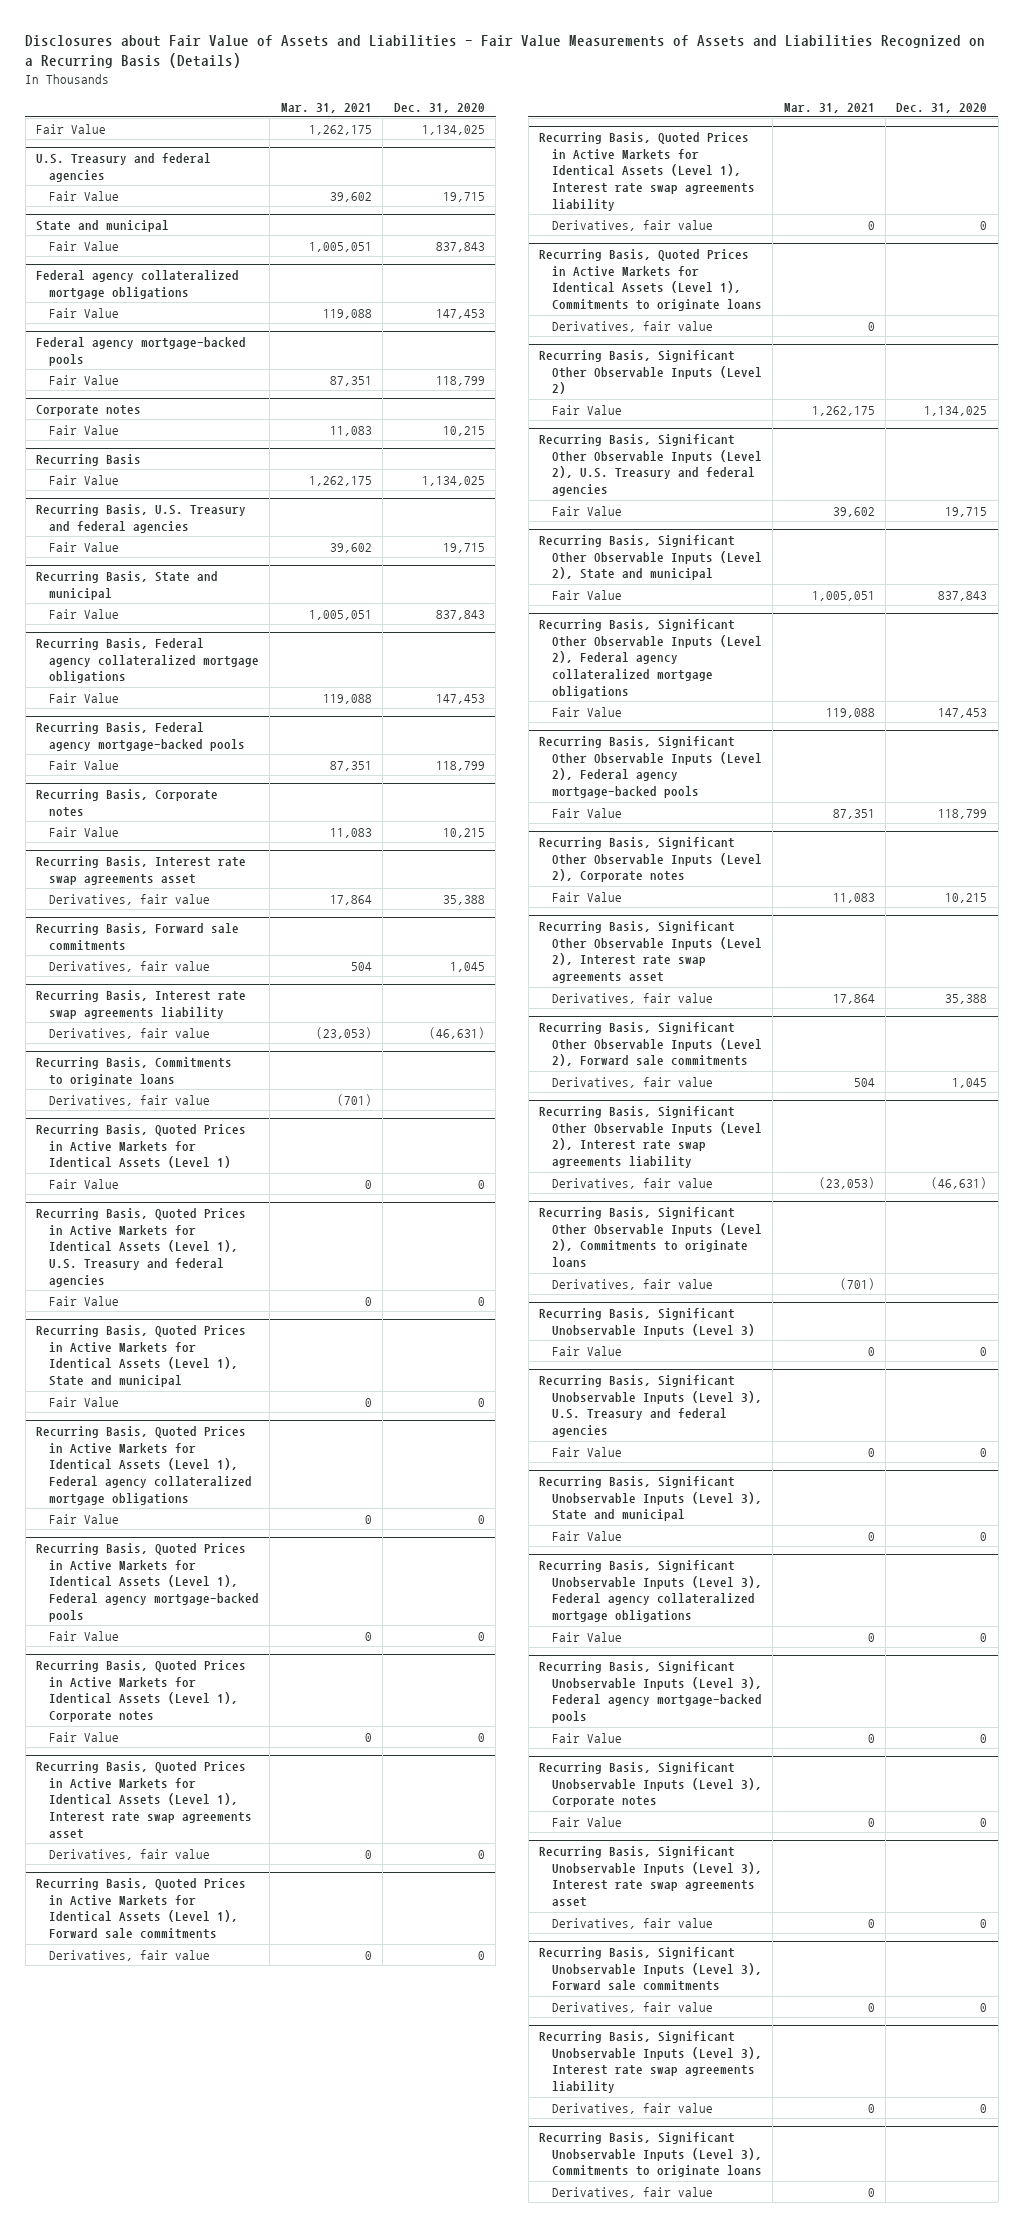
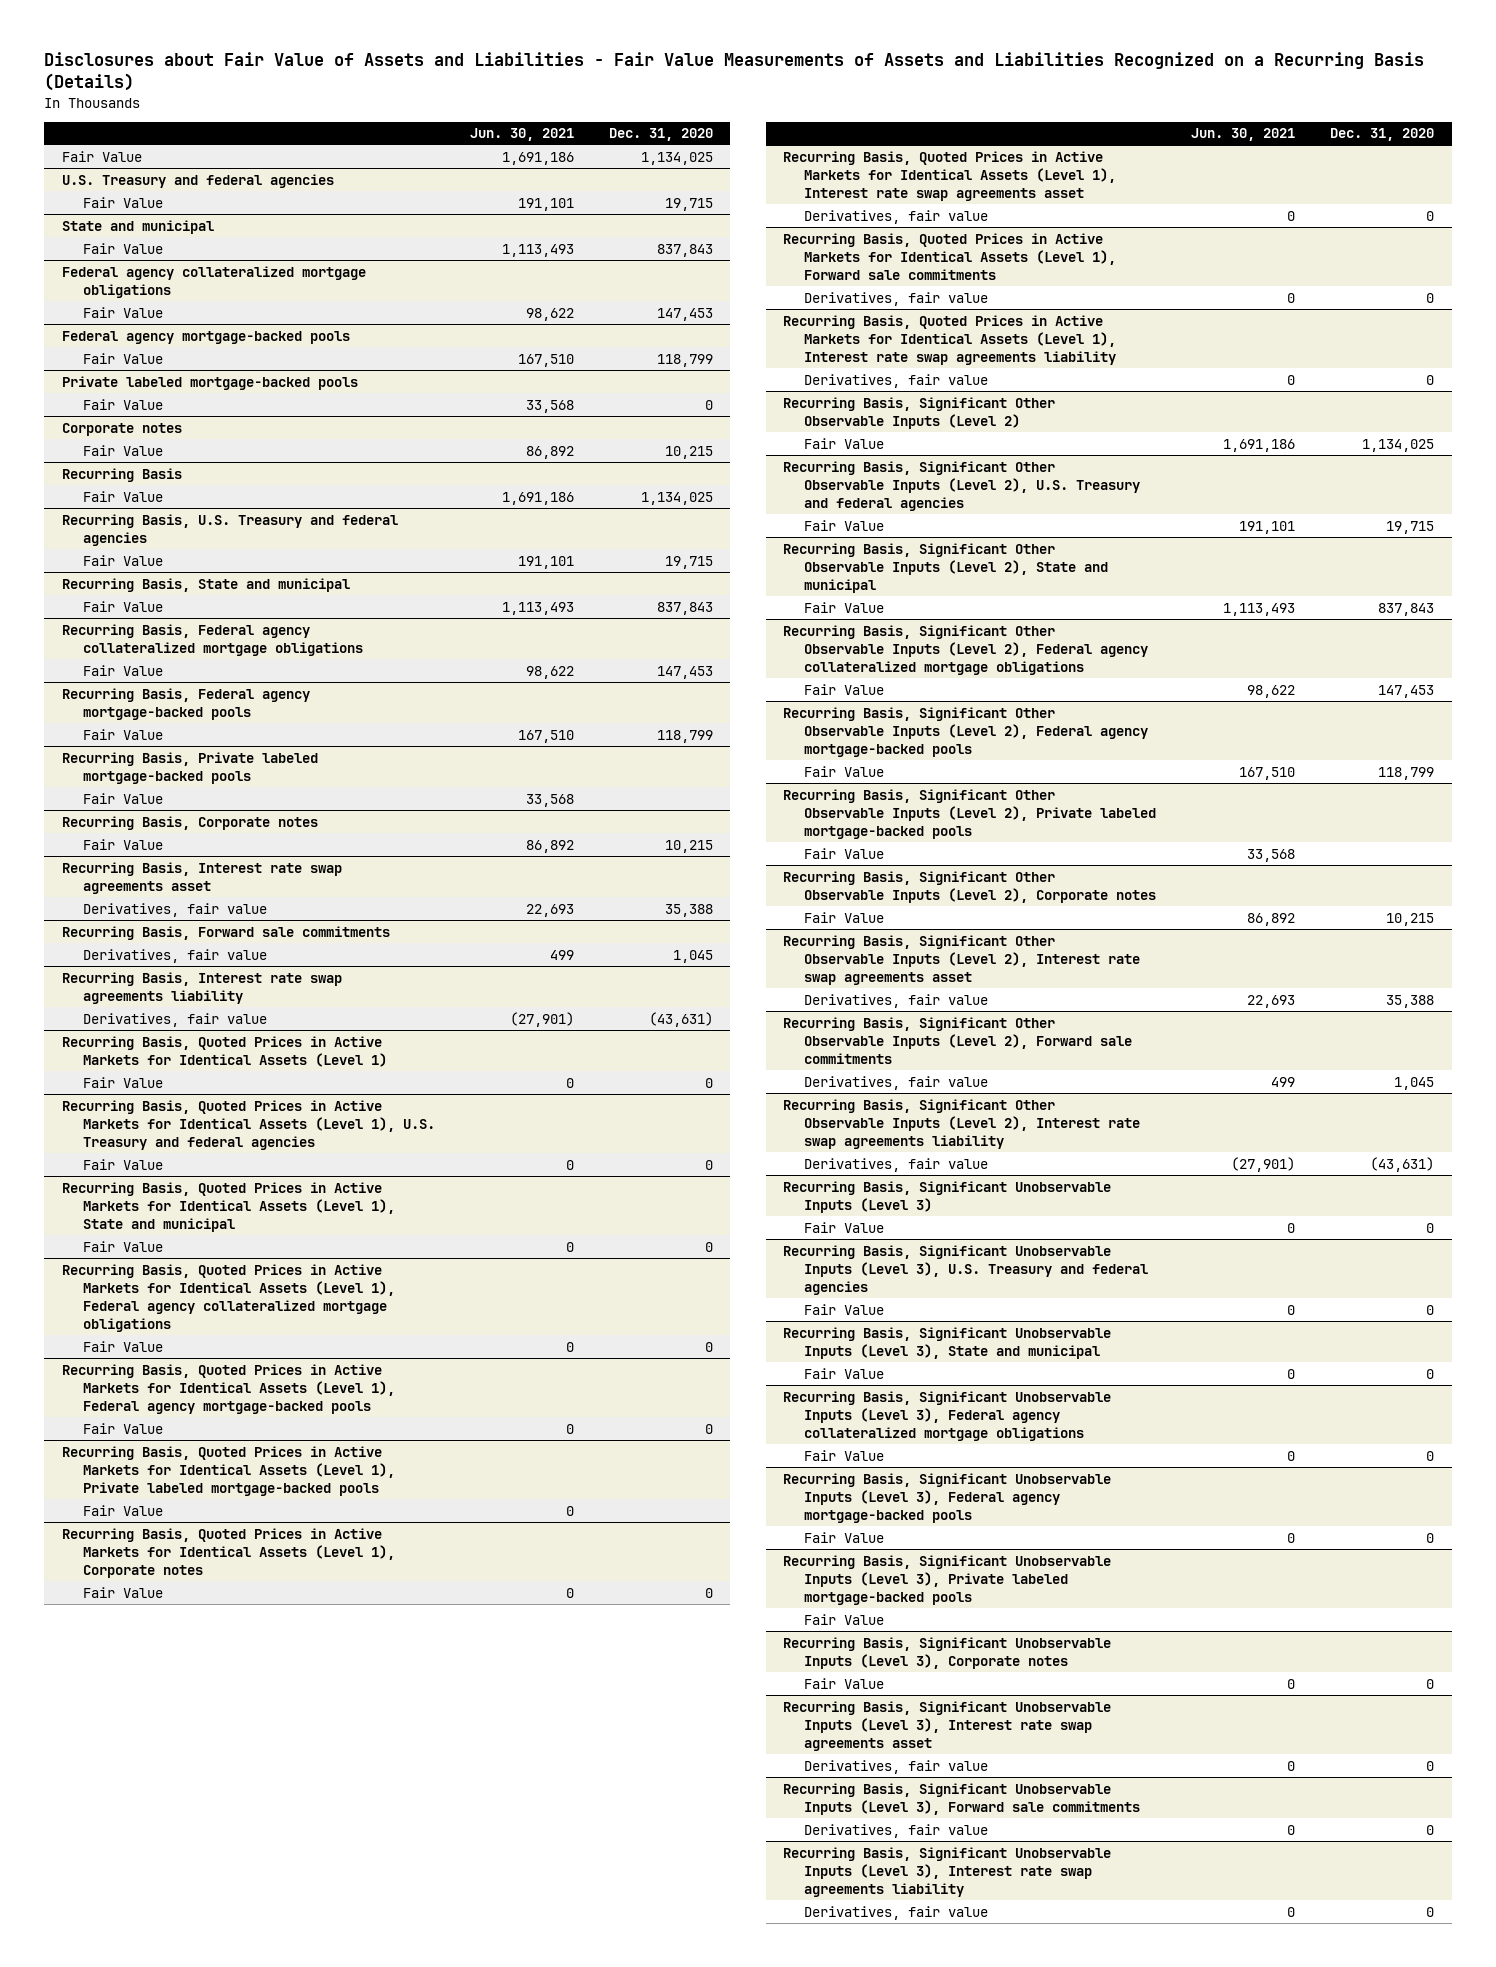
[280,102,372,113] Mar. 31, 2021 -> none
none -> [469,128,574,142] Jun. 30, 2021
none -> [61,375,358,390] Private labeled mortgage-backed pools
none -> [82,398,163,410] Fair Value
none -> [61,751,318,784] Recurring Basis, Private labeled mortgage-backed pools
none -> [82,792,163,804] Fair Value
[36,1057,233,1086] Recurring Basis, Commitments to originate loans -> none
[48,1094,210,1106] Derivatives, fair value -> none
[428,1026,485,1039] (46,631) -> [648,1011,713,1027] (43,631)
none -> [61,1445,395,1496] Recurring Basis, Quoted Prices in Active Markets for Identical Assets (Level 1), Private labeled mortgage-backed pools
none -> [82,1504,163,1516] Fair Value
[538,249,762,312] Recurring Basis, Quoted Prices in Active Markets for Identical Assets (Level 1), Commitments to originate loans -> none
[551,320,713,332] Derivatives, fair value -> none
none -> [783,788,1157,839] Recurring Basis, Significant Other Observable Inputs (Level 2), Private labeled mortgage-backed pools
none -> [804,847,885,859] Fair Value
[538,1207,762,1268] Recurring Basis, Significant Other Observable Inputs (Level 2), Commitments to originate loans -> none
[551,1278,713,1290] Derivatives, fair value -> none
[931,1176,988,1189] (46,631) -> [1370,1156,1435,1172] (43,631)
none -> [783,1554,1112,1605] Recurring Basis, Significant Unobservable Inputs (Level 3), Private labeled mortgage-backed pools
none -> [804,1613,885,1625] Fair Value
[538,2132,762,2178] Recurring Basis, Significant Unobservable Inputs (Level 3), Commitments to originate loans -> none
[551,2186,713,2198] Derivatives, fair value -> none

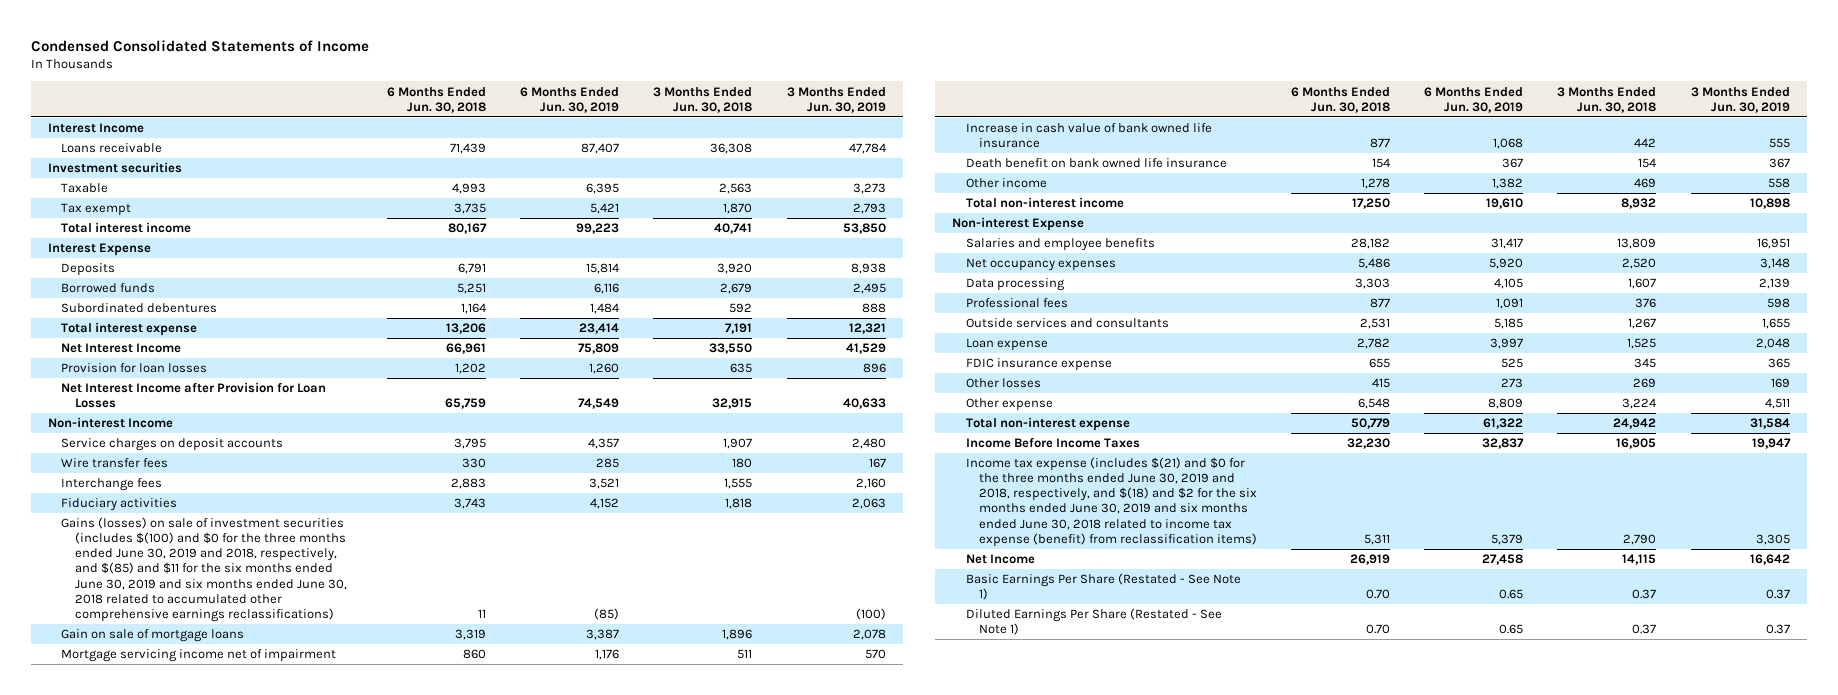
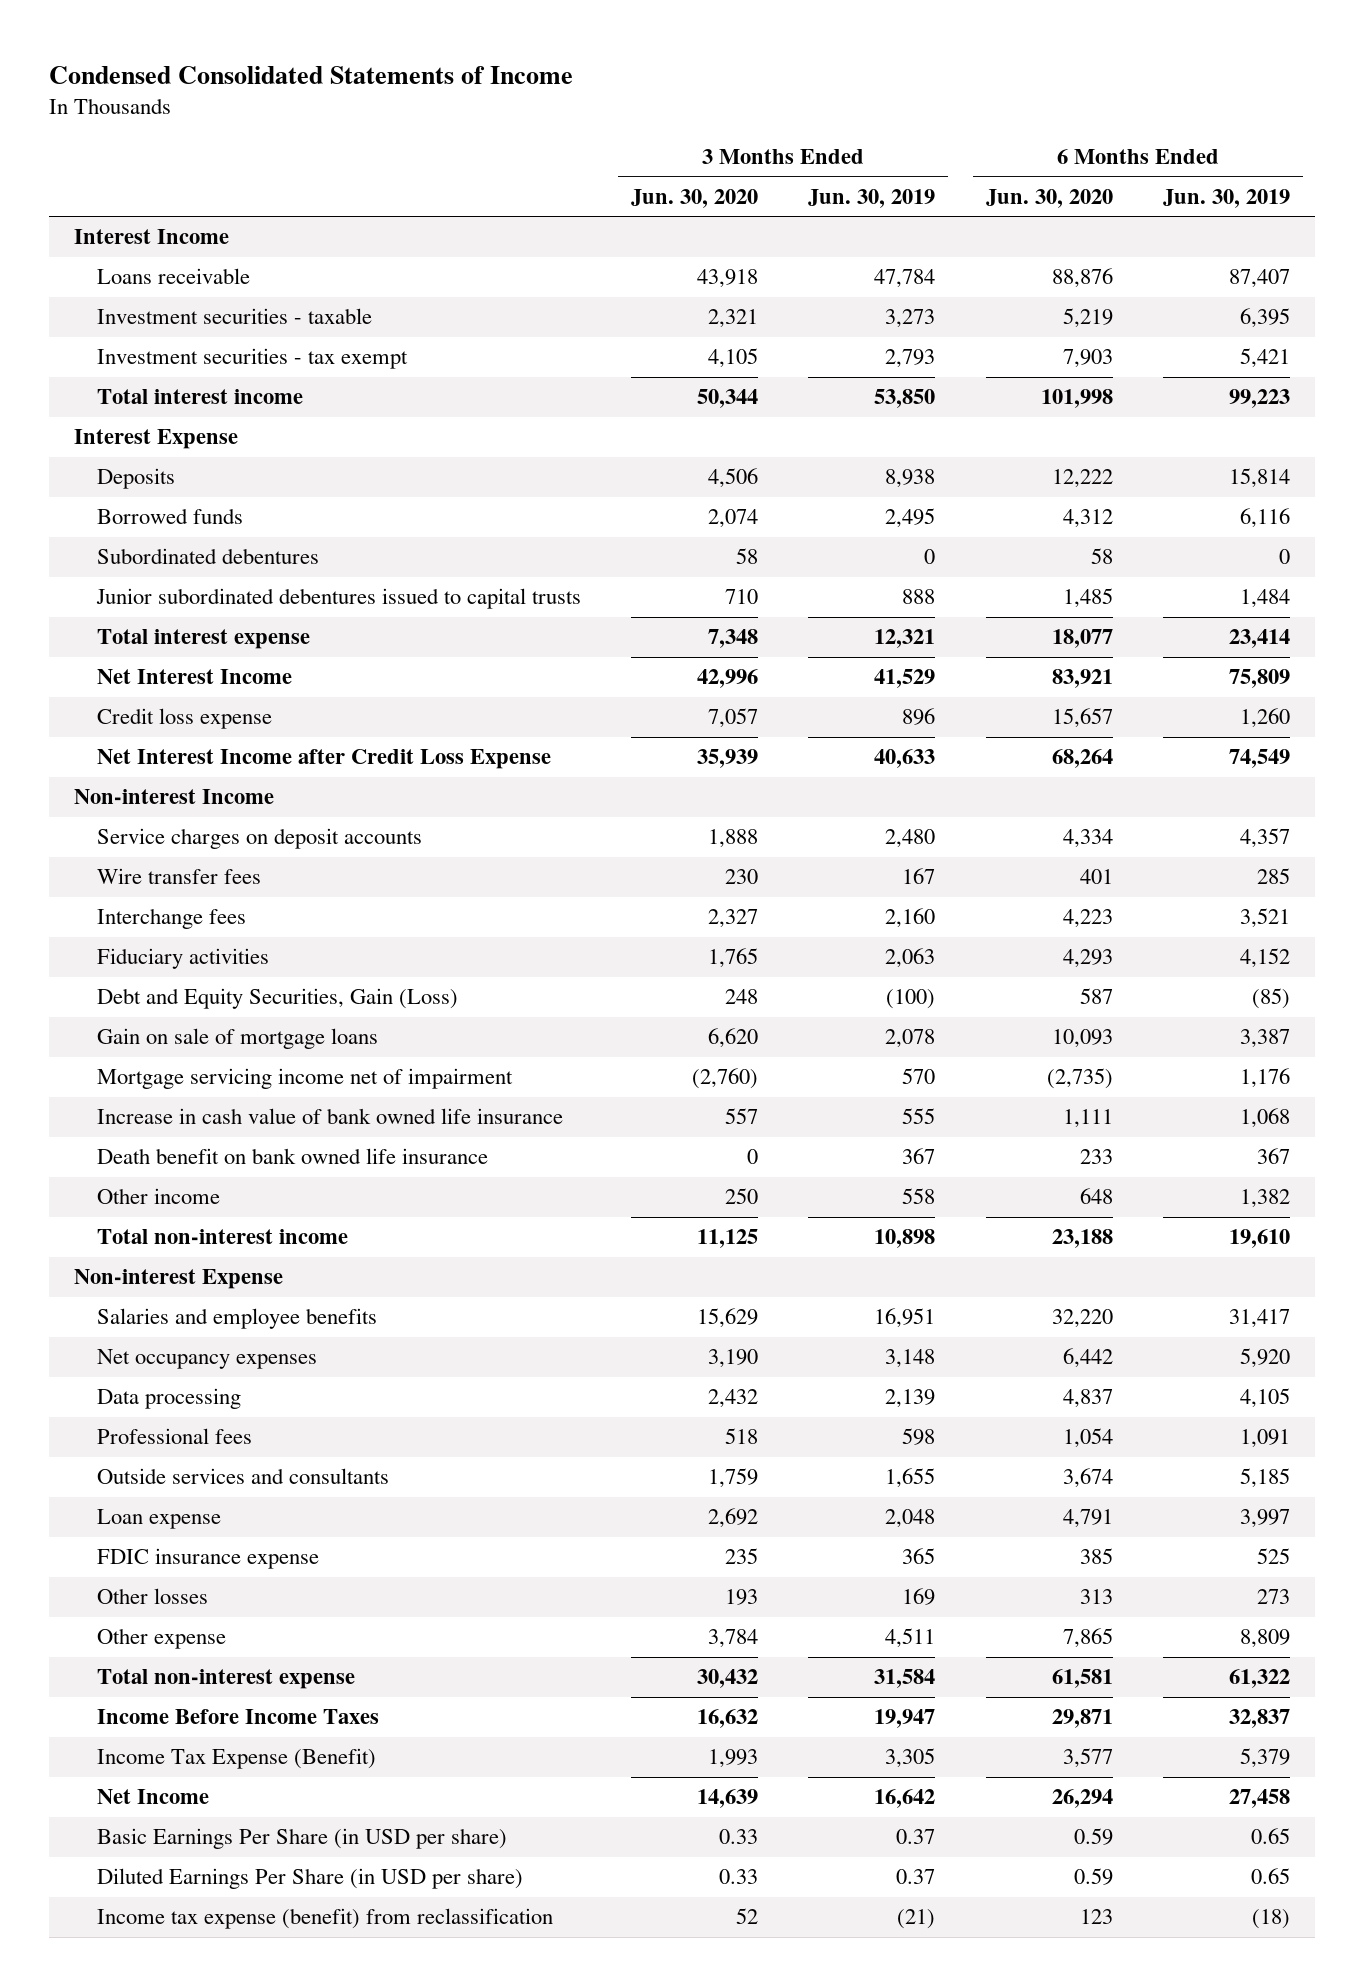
[387,86,487,113] 6 Months Ended Jun. 30, 2018 -> none
[653,86,753,113] 3 Months Ended Jun. 30, 2018 -> none
none -> [630,188,758,208] Jun. 30, 2020
none -> [985,188,1113,208] Jun. 30, 2020
[48,162,183,174] Investment securities -> none
[61,183,109,194] Taxable -> [96,308,372,325] Investment securities - taxable
[61,203,132,217] Tax exempt -> [96,348,408,370] Investment securities - tax exempt
[590,303,620,315] 1,484 -> [1279,549,1291,565] 0
[861,303,886,314] 888 -> [924,549,936,565] 0
none -> [95,588,581,610] Junior subordinated debentures issued to capital trusts
[61,363,208,374] Provision for loan losses -> [96,708,272,730] Credit loss expense
[61,382,327,409] Net Interest Income after Provision for Loan Losses -> [96,749,551,770] Net Interest Income after Credit Loss Expense
[61,517,347,622] Gains (losses) on sale of investment securities (includes $(100) and $0 for the three months ended June 30, 2019 and 2018, respectively, and $(85) and $11 for the six months ended June 30, 2019 and six months ended June 30, 2018 related to accumulated other comprehensive earnings reclassifications) -> [96,988,458,1010] Debt and Equity Securities, Gain (Loss)
[965,457,1257,547] Income tax expense (includes $(21) and $0 for the three months ended June 30, 2019 and 2018, respectively, and $(18) and $2 for the six months ended June 30, 2019 and six months ended June 30, 2018 related to income tax expense (benefit) from reclassification items) -> [96,1748,376,1770] Income Tax Expense (Benefit)
[965,573,1241,601] Basic Earnings Per Share (Restated - See Note 1) -> [96,1828,507,1850] Basic Earnings Per Share (in USD per share)
[965,608,1222,636] Diluted Earnings Per Share (Restated - See Note 1) -> [96,1868,523,1890] Diluted Earnings Per Share (in USD per share)
none -> [96,1908,553,1930] Income tax expense (benefit) from reclassification

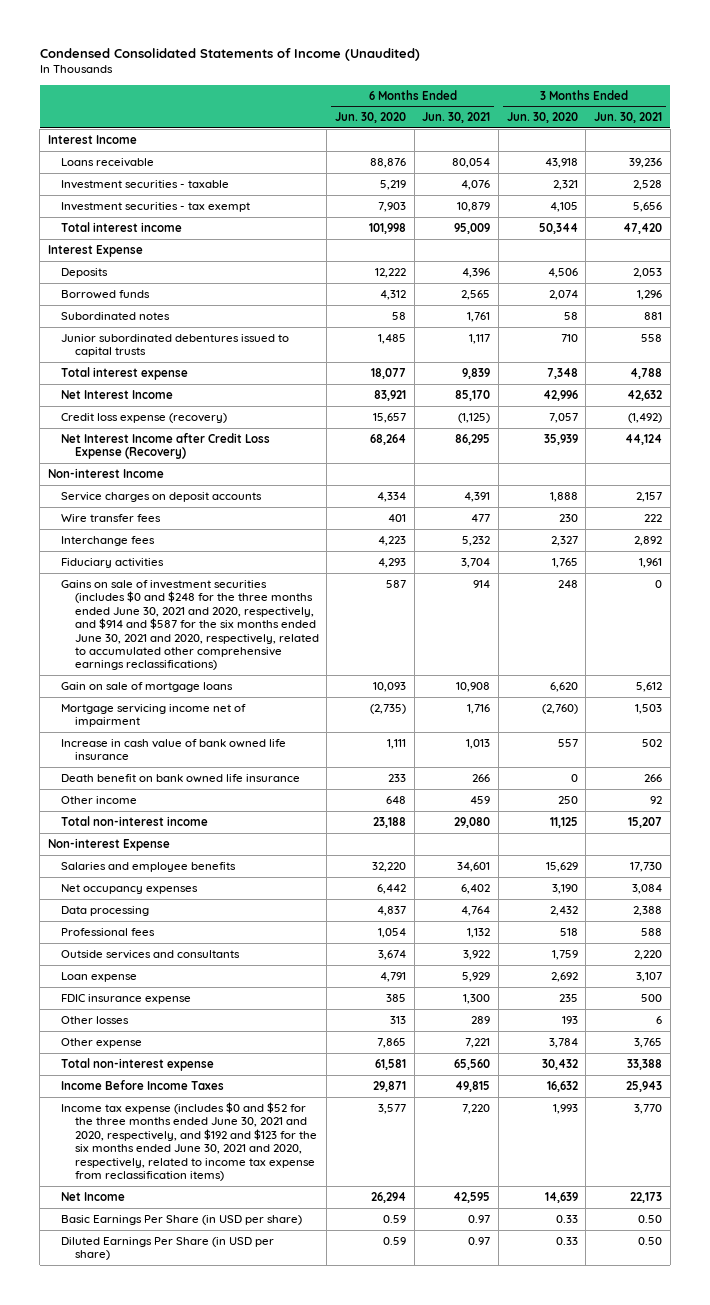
[48,65,573,84] Condensed Consolidated Statements of Income -> [39,47,420,61] Condensed Consolidated Statements of Income (Unaudited)
[808,188,936,208] Jun. 30, 2019 -> none
[1163,188,1291,208] Jun. 30, 2019 -> none
none -> [422,112,491,124] Jun. 30, 2021
none -> [593,112,662,124] Jun. 30, 2021
[96,548,319,565] Subordinated debentures -> [61,311,171,320] Subordinated notes
[96,708,272,730] Credit loss expense -> [61,412,228,423] Credit loss expense (recovery)
[96,749,551,770] Net Interest Income after Credit Loss Expense -> [61,432,271,460] Net Interest Income after Credit Loss Expense (Recovery)
[96,988,458,1010] Debt and Equity Securities, Gain (Loss) -> [61,579,319,671] Gains on sale of investment securities (includes $0 and $248 for the three months ended June 30, 2021 and 2020, respectively, and $914 and $587 for the six months ended June 30, 2021 and 2020, respectively, related to accumulated other comprehensive earnings reclassifications)
[96,1748,376,1770] Income Tax Expense (Benefit) -> [61,1101,317,1181] Income tax expense (includes $0 and $52 for the three months ended June 30, 2021 and 2020, respectively, and $192 and $123 for the six months ended June 30, 2021 and 2020, respectively, related to income tax expense from reclassification items)
[96,1908,553,1930] Income tax expense (benefit) from reclassification -> none

